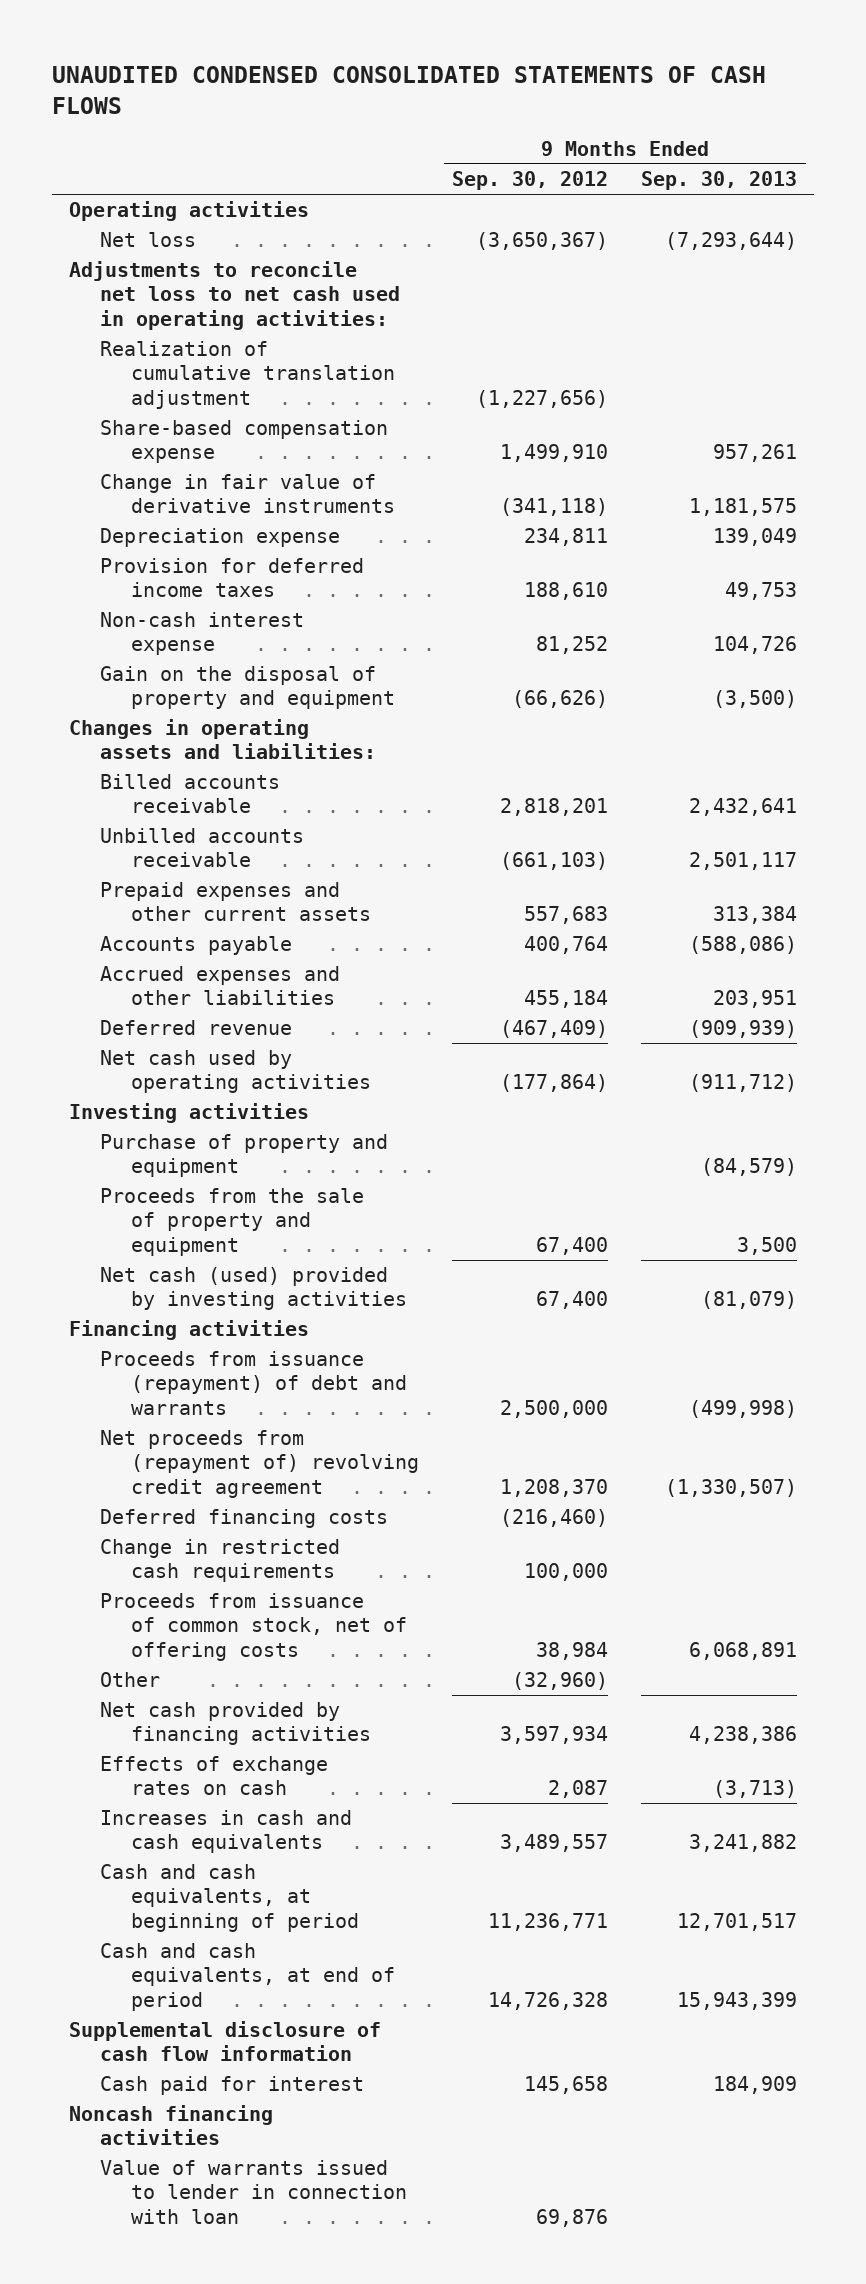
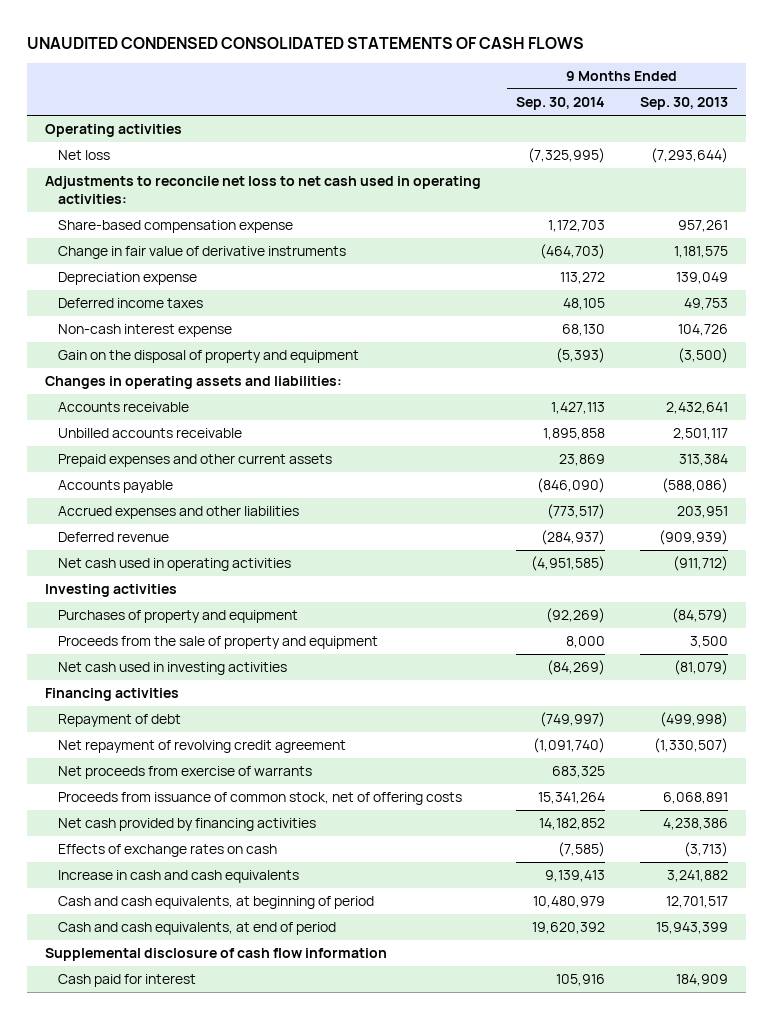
[452,171,609,191] Sep. 30, 2012 -> none
none -> [516,97,606,111] Sep. 30, 2014
[99,341,395,409] Realization of cumulative translation adjustment -> none
[99,558,364,598] Provision for deferred income taxes -> [57,298,203,309] Deferred income taxes
[99,774,280,814] Billed accounts receivable -> [57,402,189,413] Accounts receivable
[99,1050,371,1094] Net cash used by operating activities -> [57,558,291,572] Net cash used in operating activities
[99,1134,388,1178] Purchase of property and equipment -> [57,610,298,624] Purchases of property and equipment
[99,1267,407,1311] Net cash (used) provided by investing activities -> [57,662,287,676] Net cash used in investing activities
[99,1509,388,1529] Deferred financing costs -> none
[99,1539,340,1583] Change in restricted cash requirements -> none
[99,1351,407,1415] Proceeds from issuance (repayment) of debt and warrants -> [57,714,181,728] Repayment of debt
[99,1430,419,1498] Net proceeds from (repayment of) revolving credit agreement -> [57,740,346,754] Net repayment of revolving credit agreement
none -> [57,766,312,780] Net proceeds from exercise of warrants
[99,1672,160,1688] Other -> none
[99,1810,352,1854] Increases in cash and cash equivalents -> [57,870,299,884] Increase in cash and cash equivalents
[69,2105,274,2146] Noncash financing activities -> none
[99,2160,407,2224] Value of warrants issued to lender in connection with loan -> none

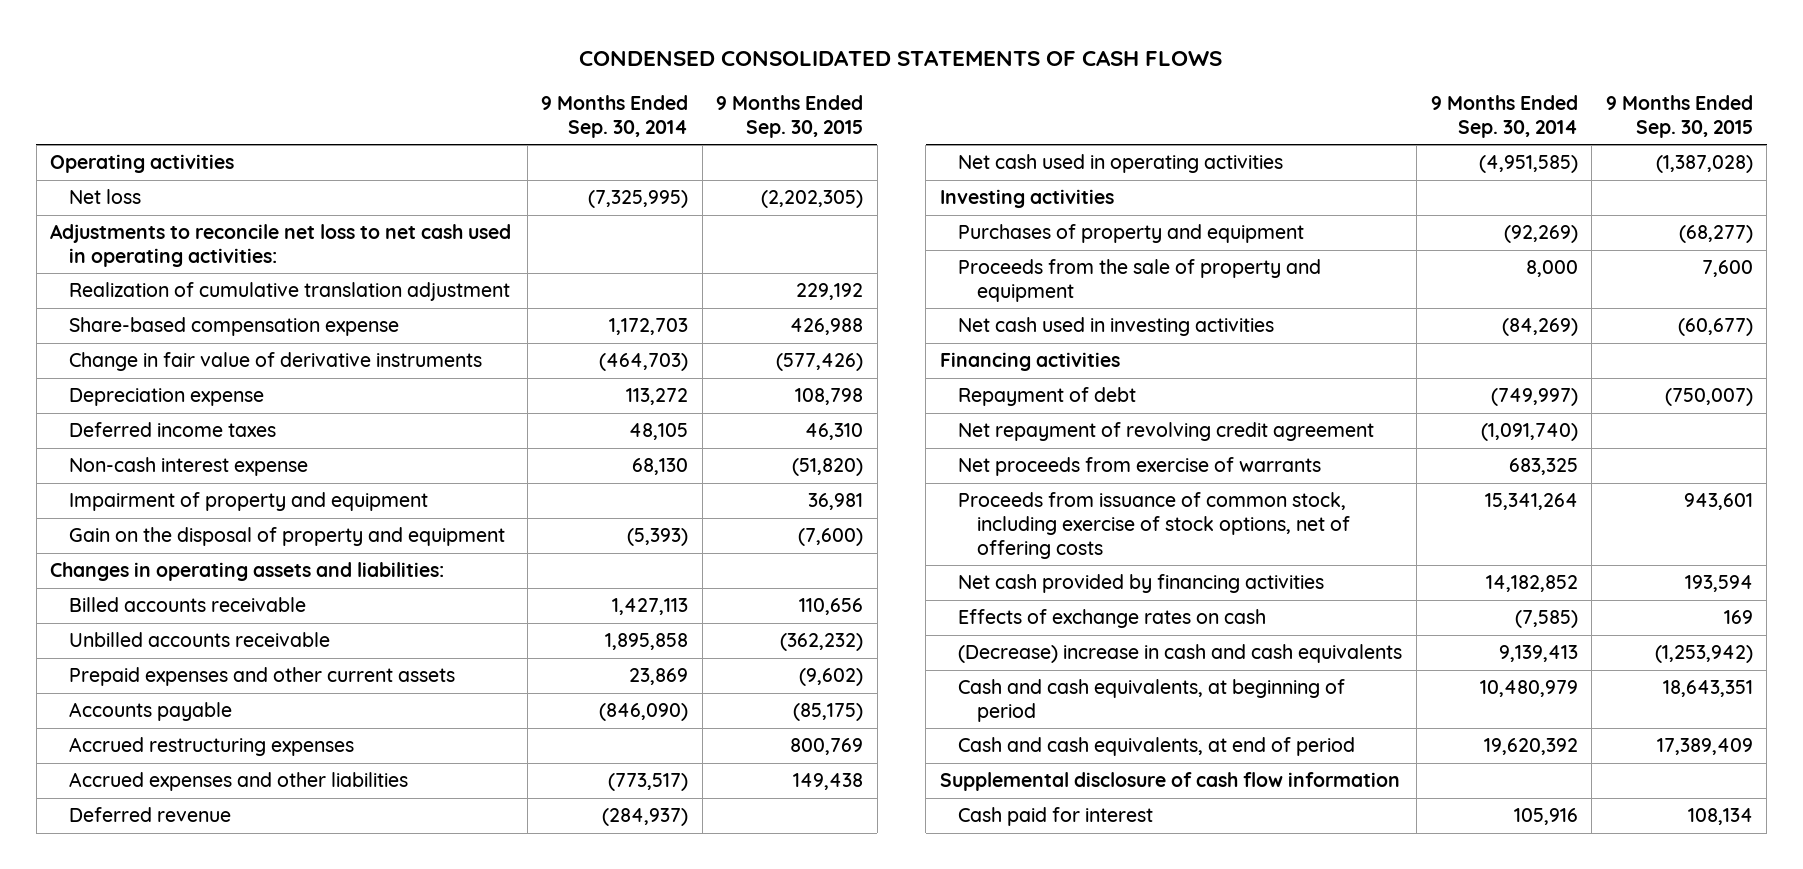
[27,36,585,49] UNAUDITED CONDENSED CONSOLIDATED STATEMENTS OF CASH FLOWS -> [579,50,1223,67] CONDENSED CONSOLIDATED STATEMENTS OF CASH FLOWS
[640,97,729,111] Sep. 30, 2013 -> none
none -> [716,94,864,138] 9 Months Ended Sep. 30, 2015
none -> [69,282,511,302] Realization of cumulative translation adjustment
none -> [69,492,429,512] Impairment of property and equipment
[57,402,189,413] Accounts receivable -> [69,597,307,613] Billed accounts receivable
none -> [69,737,355,757] Accrued restructuring expenses
[57,792,462,806] Proceeds from issuance of common stock, net of offering costs -> [958,492,1351,559] Proceeds from issuance of common stock, including exercise of stock options, net of offering costs
[57,870,299,884] Increase in cash and cash equivalents -> [958,644,1403,664] (Decrease) increase in cash and cash equivalents

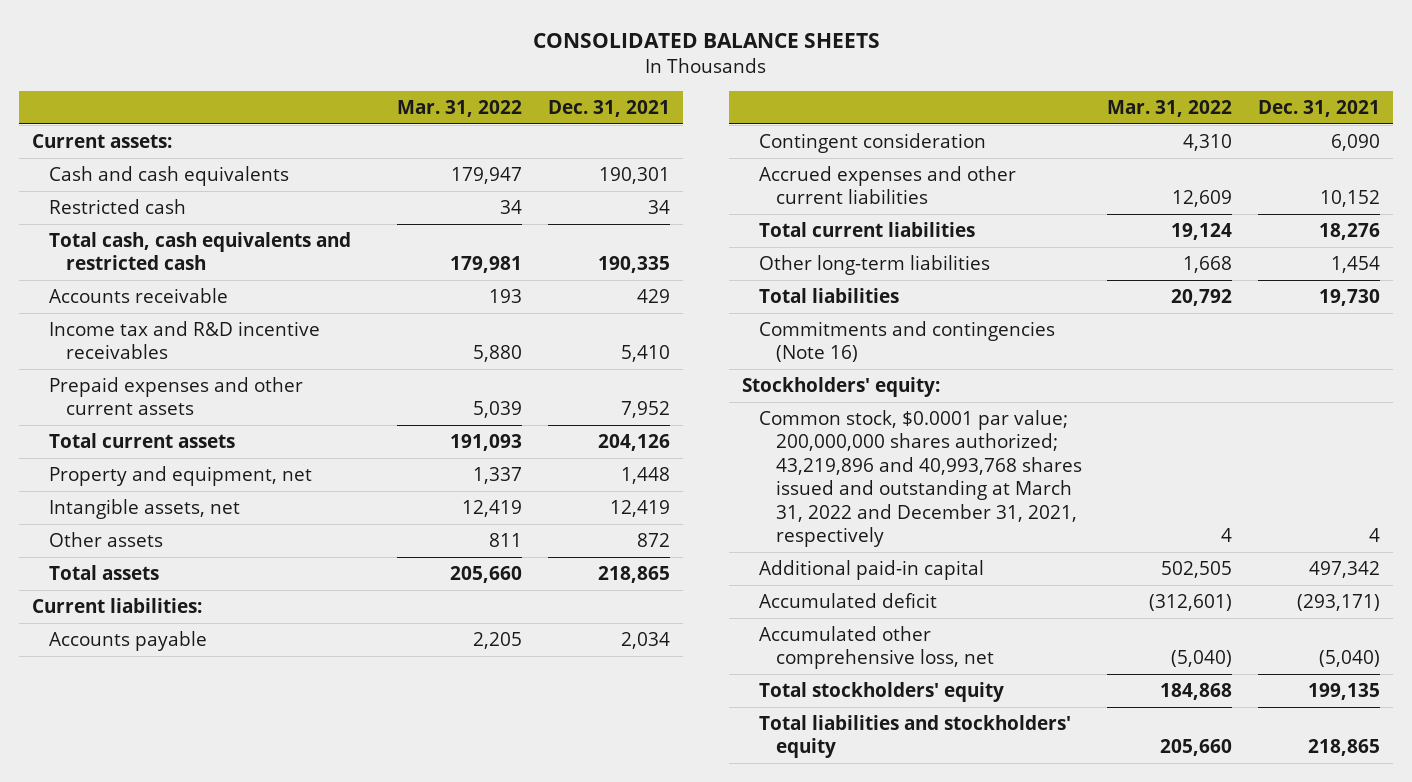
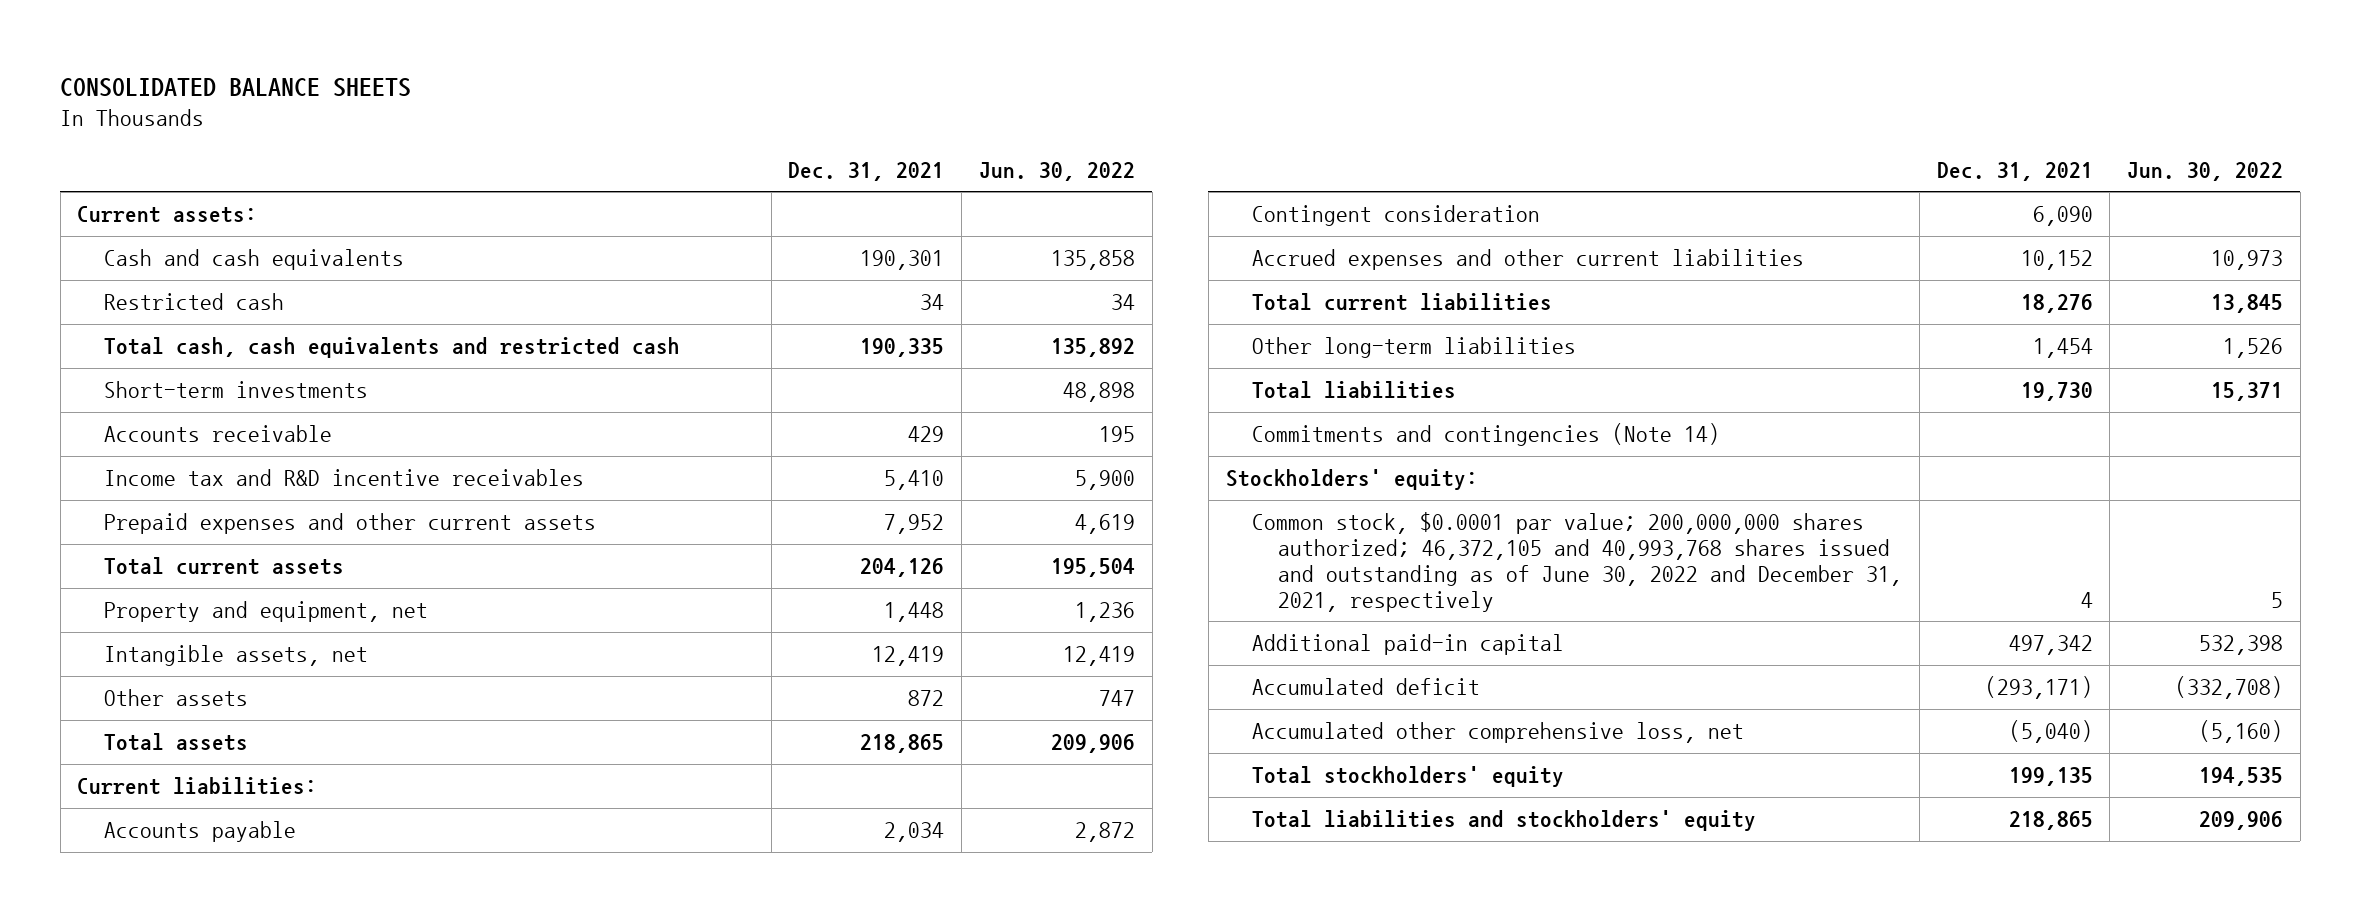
[397,99,523,117] Mar. 31, 2022 -> none
none -> [978,161,1135,181] Jun. 30, 2022
none -> [103,380,368,398] Short-term investments
[758,320,1055,363] Commitments and contingencies (Note 16) -> [1251,422,1720,446] Commitments and contingencies (Note 14)
[758,409,1082,548] Common stock, $0.0001 par value; 200,000,000 shares authorized; 43,219,896 and 40,993,768 shares issued and outstanding at March 31, 2022 and December 31, 2021, respectively -> [1251,511,1903,612] Common stock, $0.0001 par value; 200,000,000 shares authorized; 46,372,105 and 40,993,768 shares issued and outstanding as of June 30, 2022 and December 31, 2021, respectively

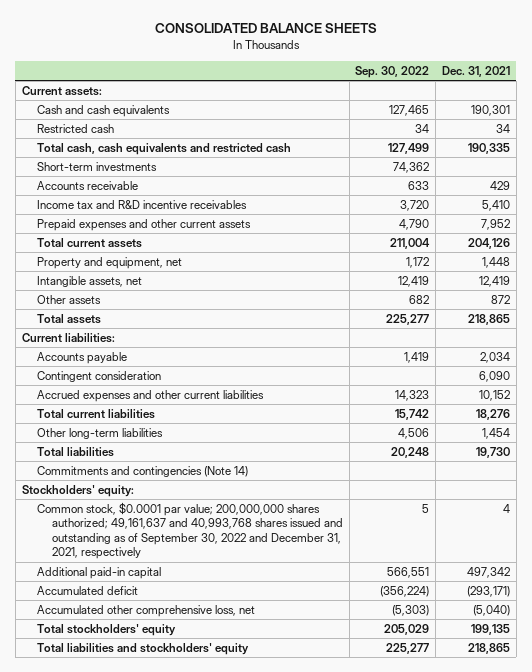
[978,161,1135,181] Jun. 30, 2022 -> none
none -> [355,65,430,78] Sep. 30, 2022
[1251,511,1903,612] Common stock, $0.0001 par value; 200,000,000 shares authorized; 46,372,105 and 40,993,768 shares issued and outstanding as of June 30, 2022 and December 31, 2021, respectively -> [36,501,343,560] Common stock, $0.0001 par value; 200,000,000 shares authorized; 49,161,637 and 40,993,768 shares issued and outstanding as of September 30, 2022 and December 31, 2021, respectively

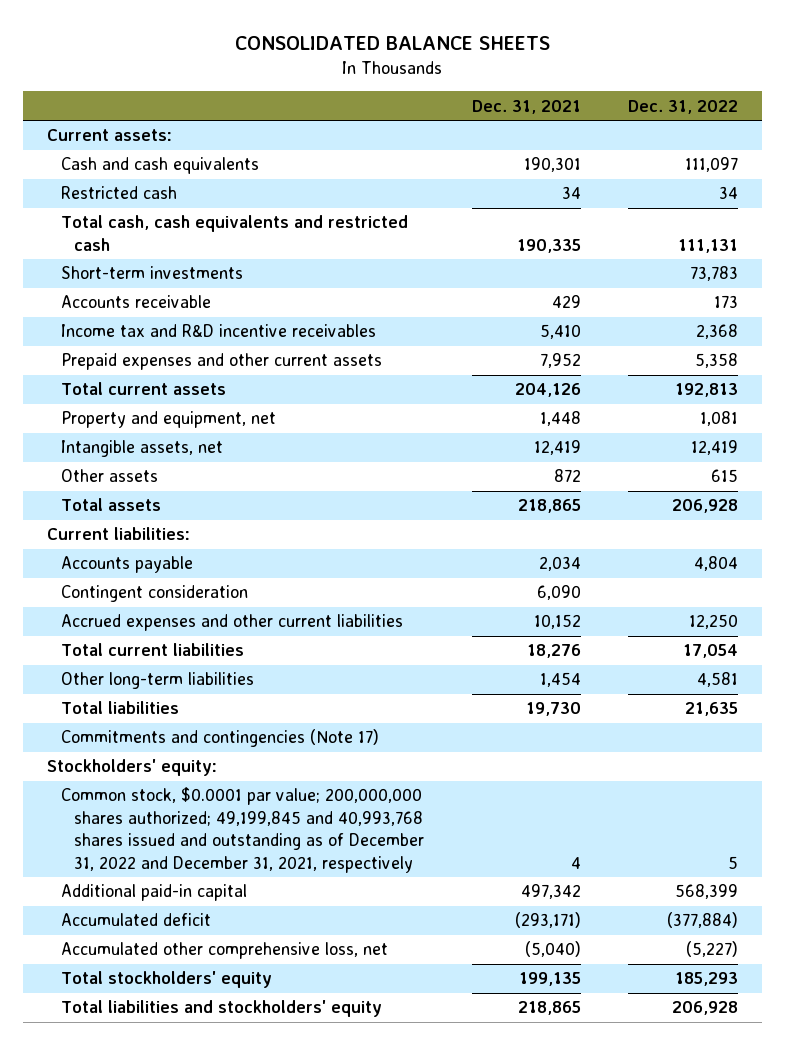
[355,65,430,78] Sep. 30, 2022 -> none
none -> [627,99,738,114] Dec. 31, 2022
[36,465,248,477] Commitments and contingencies (Note 14) -> [60,729,379,748] Commitments and contingencies (Note 17)
[36,501,343,560] Common stock, $0.0001 par value; 200,000,000 shares authorized; 49,161,637 and 40,993,768 shares issued and outstanding as of September 30, 2022 and December 31, 2021, respectively -> [60,787,425,873] Common stock, $0.0001 par value; 200,000,000 shares authorized; 49,199,845 and 40,993,768 shares issued and outstanding as of December 31, 2022 and December 31, 2021, respectively

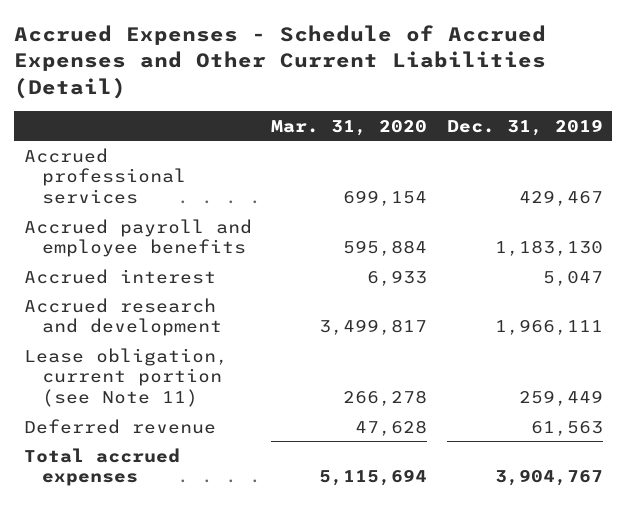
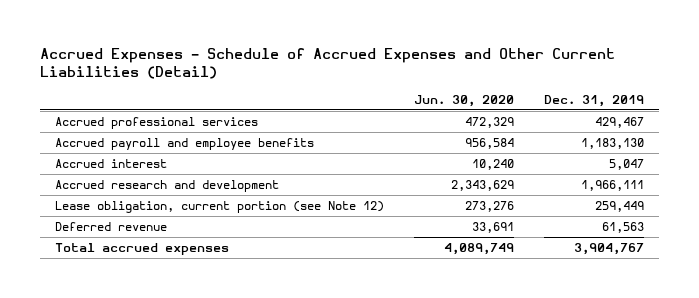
[271,119,428,136] Mar. 31, 2020 -> none
none -> [414,94,515,107] Jun. 30, 2020
[23,347,228,408] Lease obligation, current portion (see Note 11) -> [55,200,385,213] Lease obligation, current portion (see Note 12)

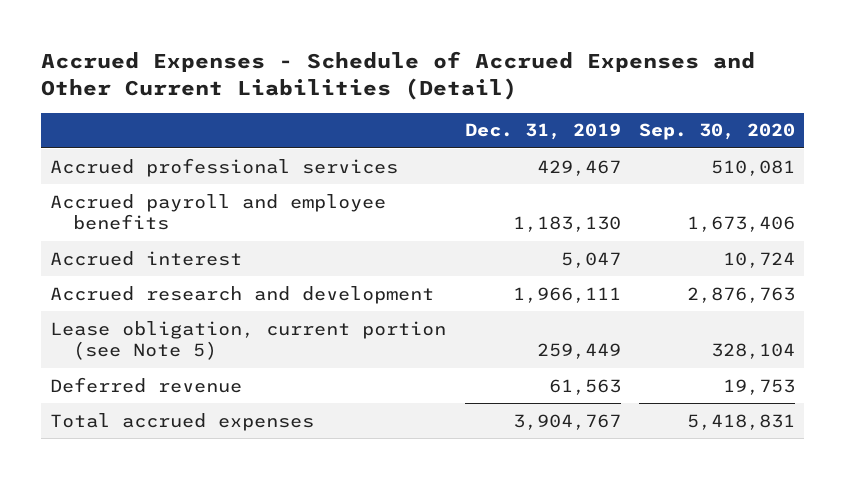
[414,94,515,107] Jun. 30, 2020 -> none
none -> [638,123,795,141] Sep. 30, 2020
[55,200,385,213] Lease obligation, current portion (see Note 12) -> [50,320,447,361] Lease obligation, current portion (see Note 5)

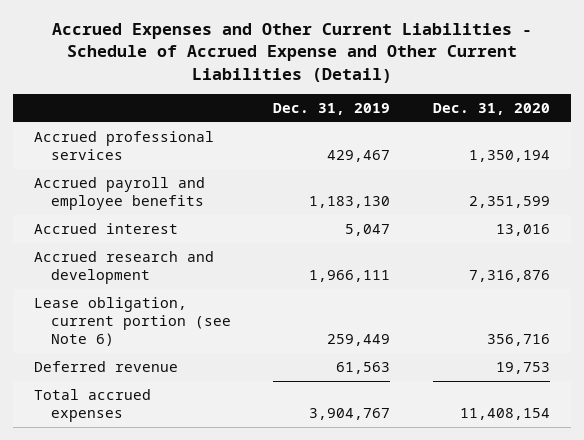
[41,51,756,101] Accrued Expenses - Schedule of Accrued Expenses and Other Current Liabilities (Detail) -> [51,22,532,83] Accrued Expenses and Other Current Liabilities - Schedule of Accrued Expense and Other Current Liabilities (Detail)
[638,123,795,141] Sep. 30, 2020 -> none
none -> [432,103,550,116] Dec. 31, 2020
[50,320,447,361] Lease obligation, current portion (see Note 5) -> [33,297,231,346] Lease obligation, current portion (see Note 6)

